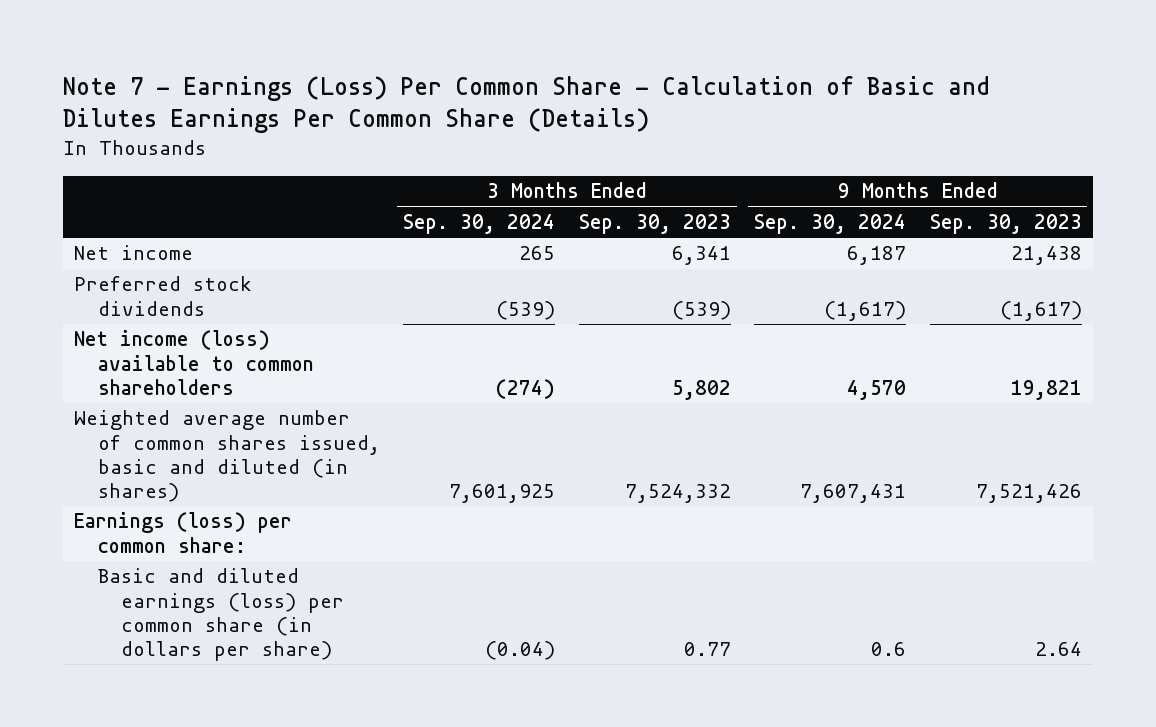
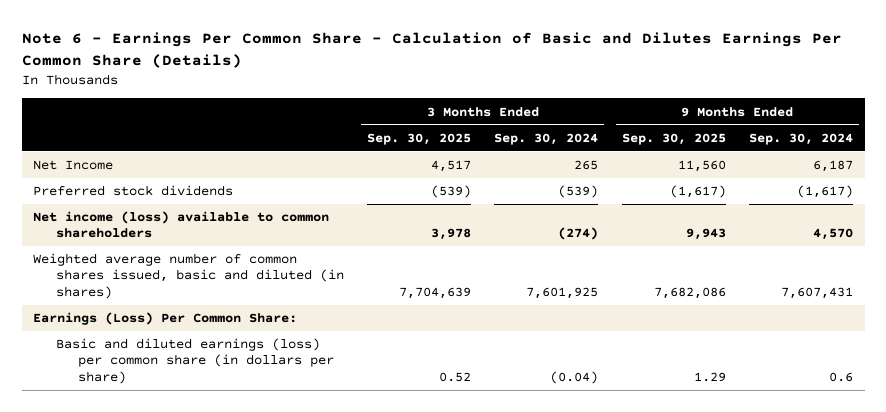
[62,75,990,134] Note 7 - Earnings (Loss) Per Common Share - Calculation of Basic and Dilutes Earnings Per Common Share (Details) -> [21,32,842,69] Note 6 - Earnings Per Common Share - Calculation of Basic and Dilutes Earnings Per Common Share (Details)
[578,213,731,234] Sep. 30, 2023 -> none
[929,213,1082,234] Sep. 30, 2023 -> none
none -> [367,132,472,145] Sep. 30, 2025
none -> [621,132,726,145] Sep. 30, 2025
[74,245,194,261] Net income -> [33,160,114,171] Net Income
[74,512,293,553] Earnings (loss) per common share: -> [33,312,298,326] Earnings (Loss) Per Common Share:

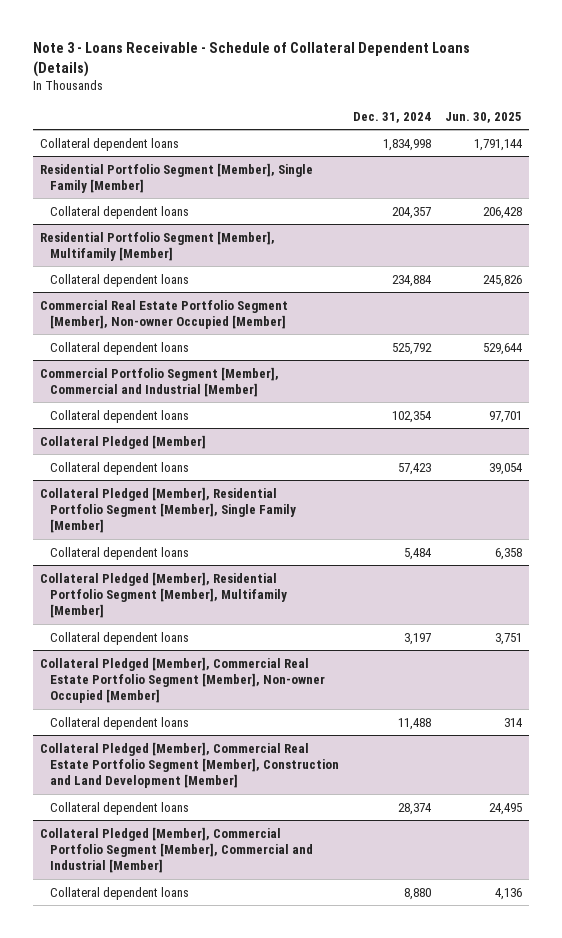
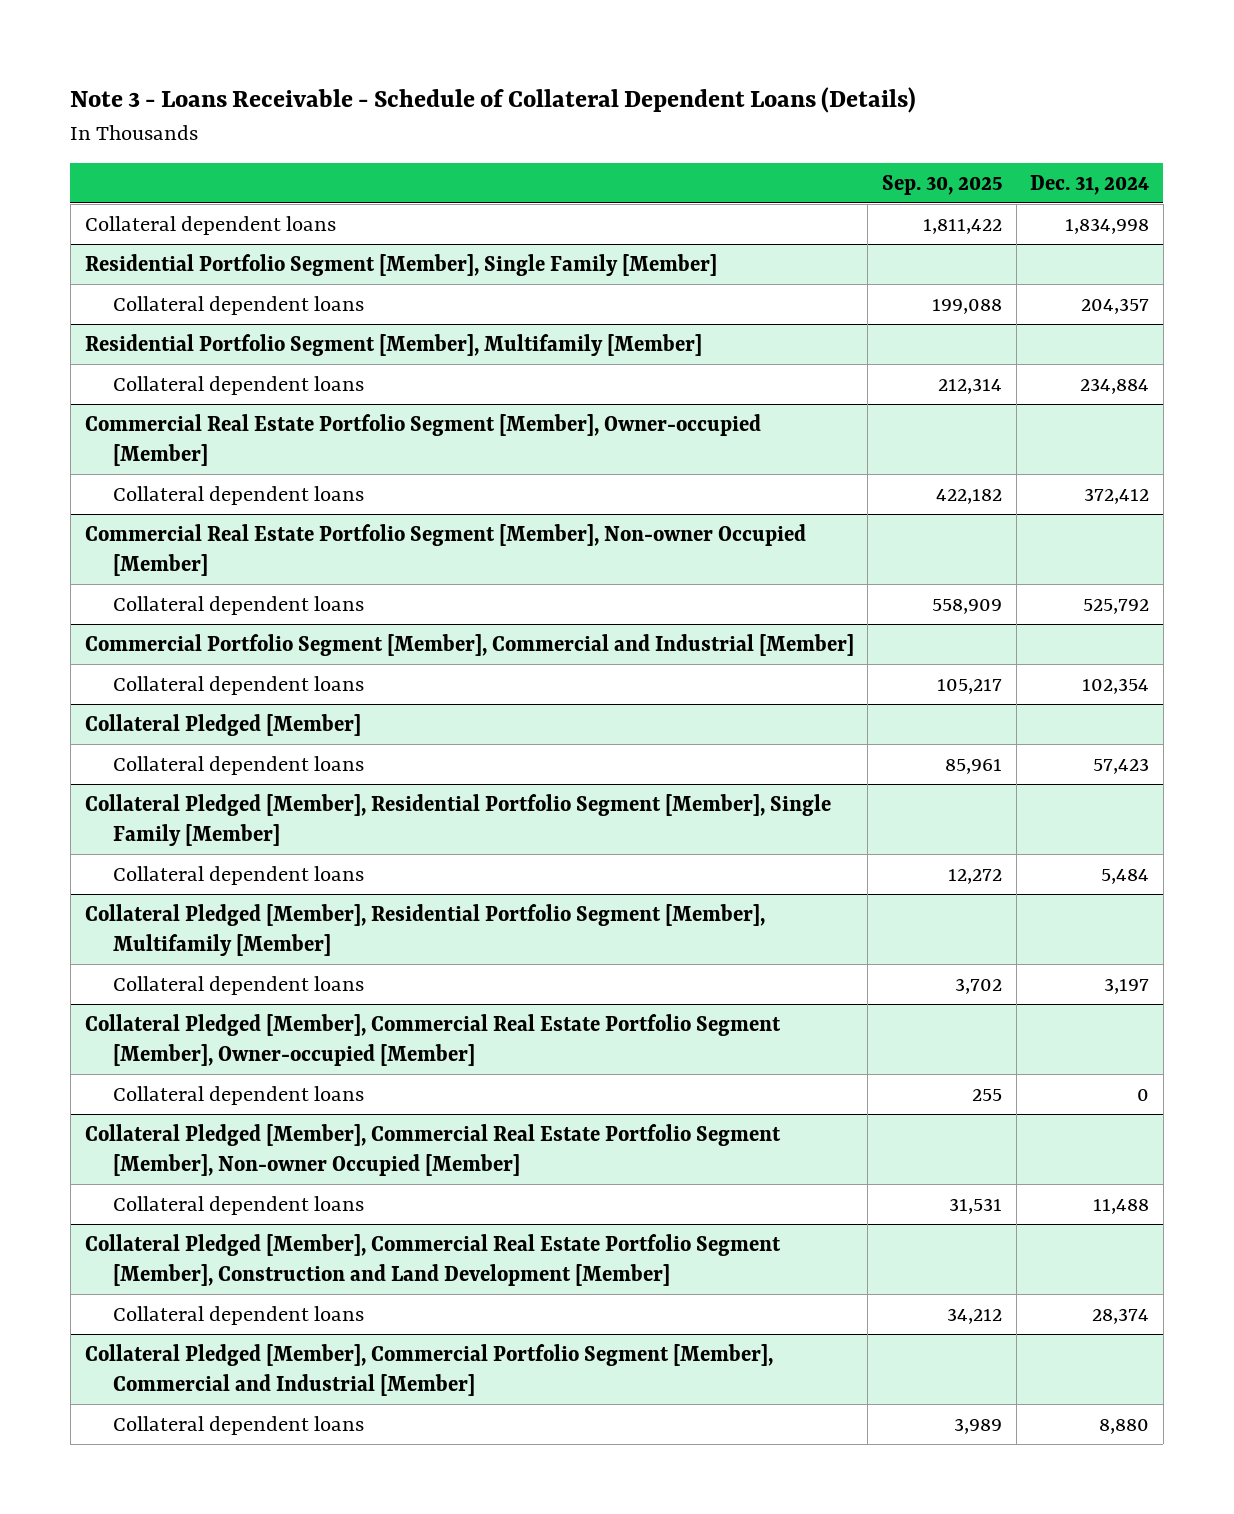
[445,111,523,123] Jun. 30, 2025 -> none
none -> [881,174,1002,195] Sep. 30, 2025
none -> [84,413,761,467] Commercial Real Estate Portfolio Segment [Member], Owner-occupied [Member]
none -> [113,485,365,505] Collateral dependent loans
none -> [84,1013,781,1067] Collateral Pledged [Member], Commercial Real Estate Portfolio Segment [Member], Owner-occupied [Member]
none -> [113,1085,365,1105] Collateral dependent loans

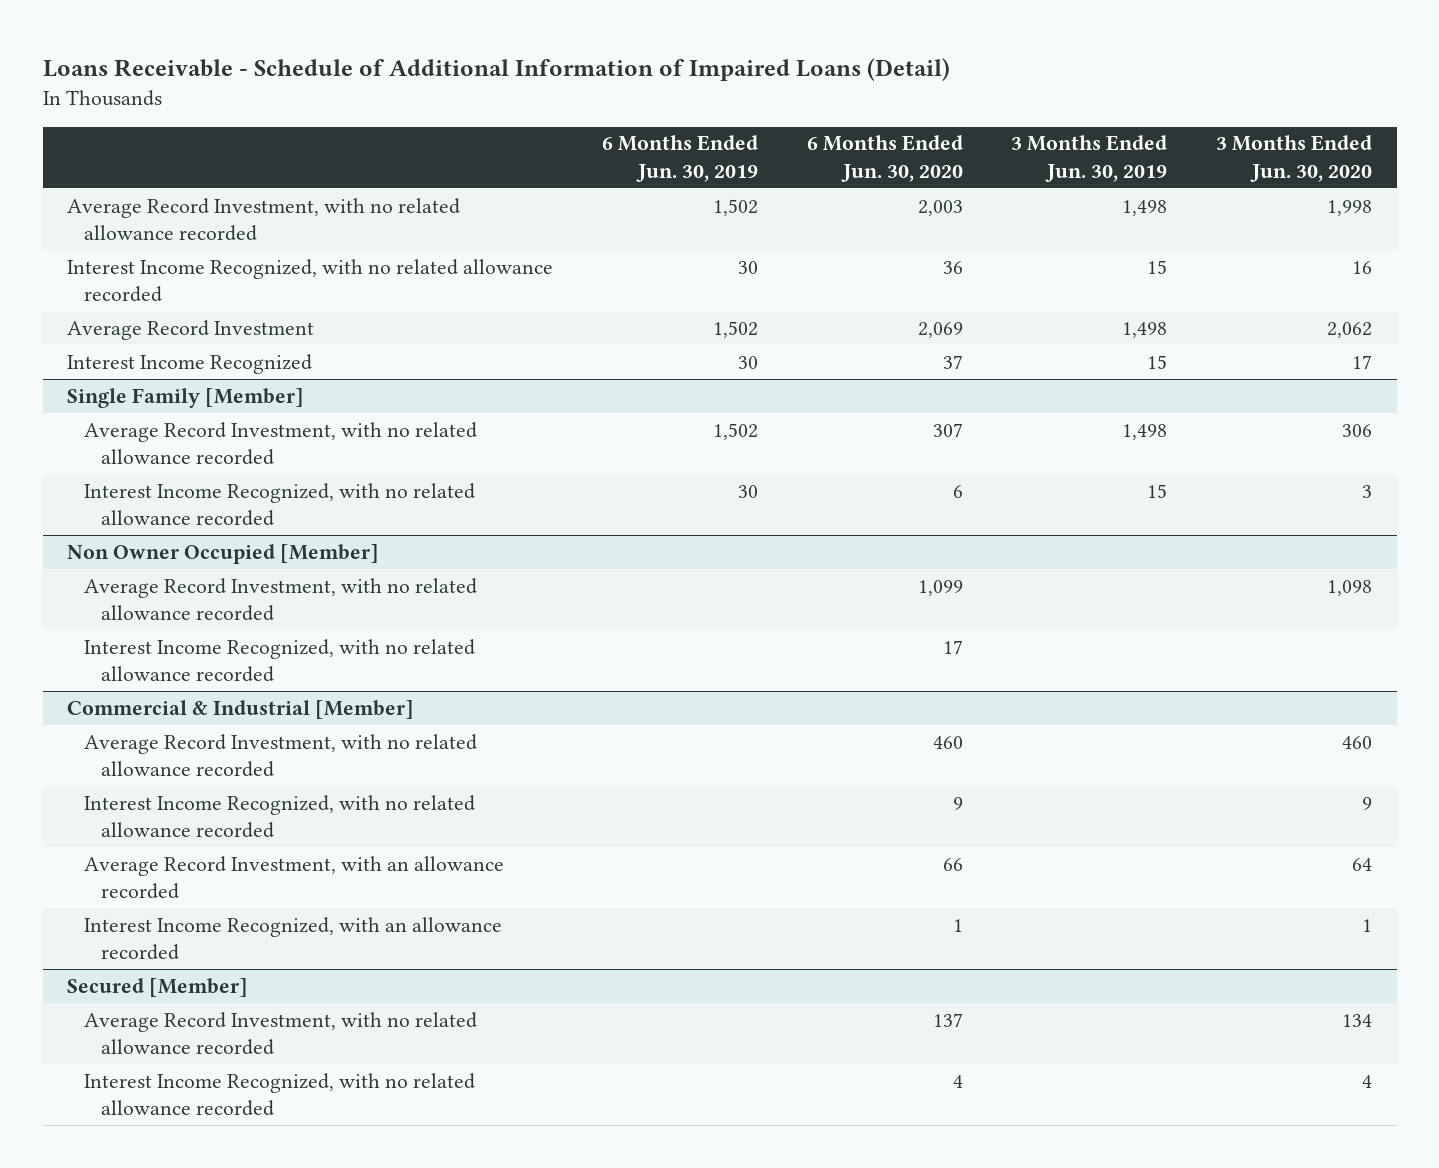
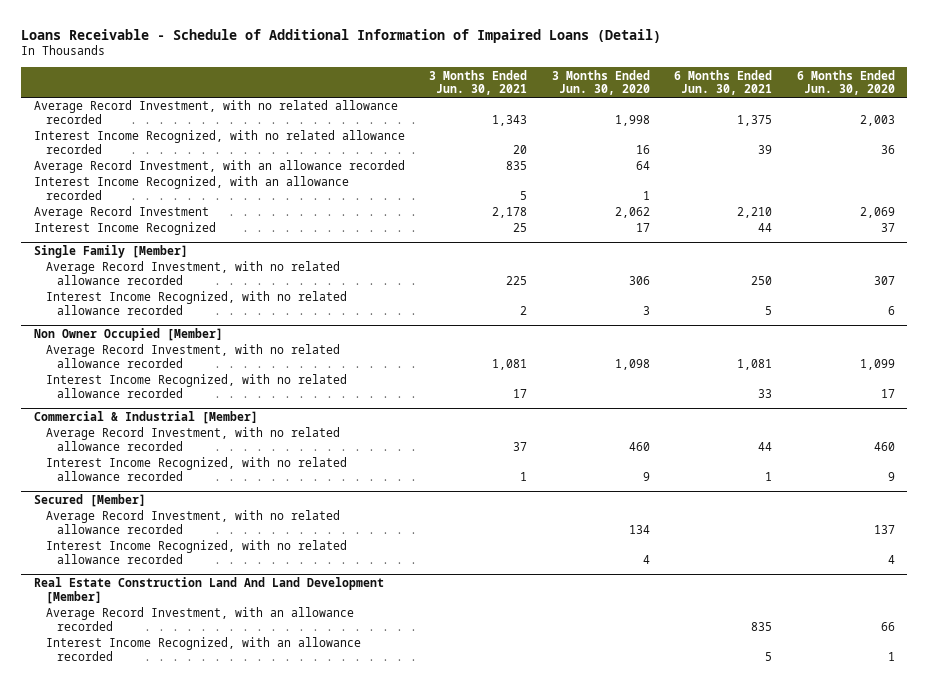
[601,135,758,182] 6 Months Ended Jun. 30, 2019 -> none
[1011,135,1168,182] 3 Months Ended Jun. 30, 2019 -> none
none -> [429,69,528,96] 3 Months Ended Jun. 30, 2021
none -> [674,69,773,96] 6 Months Ended Jun. 30, 2021
none -> [33,160,405,174] Average Record Investment, with an allowance recorded
none -> [33,176,349,201] Interest Income Recognized, with an allowance recorded
[83,855,504,900] Average Record Investment, with an allowance recorded -> none
[83,916,502,961] Interest Income Recognized, with an allowance recorded -> none
none -> [33,577,384,604] Real Estate Construction Land And Land Development [Member]
none -> [45,607,354,632] Average Record Investment, with an allowance recorded
none -> [45,637,361,662] Interest Income Recognized, with an allowance recorded

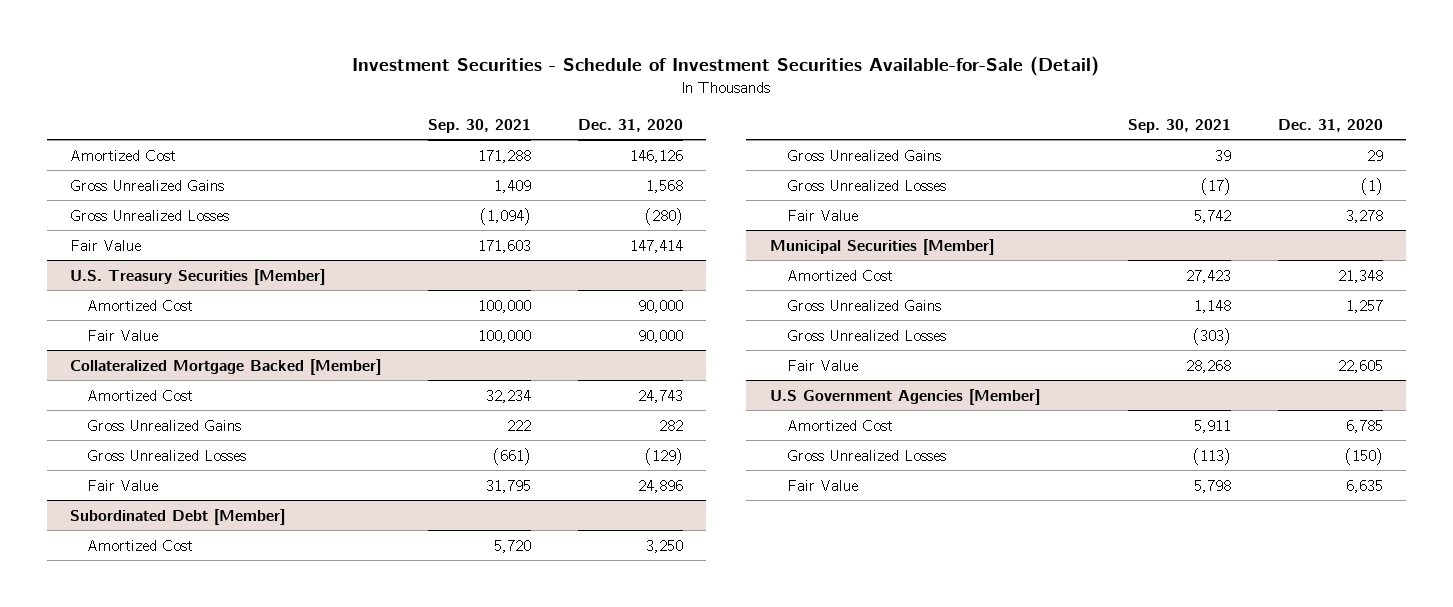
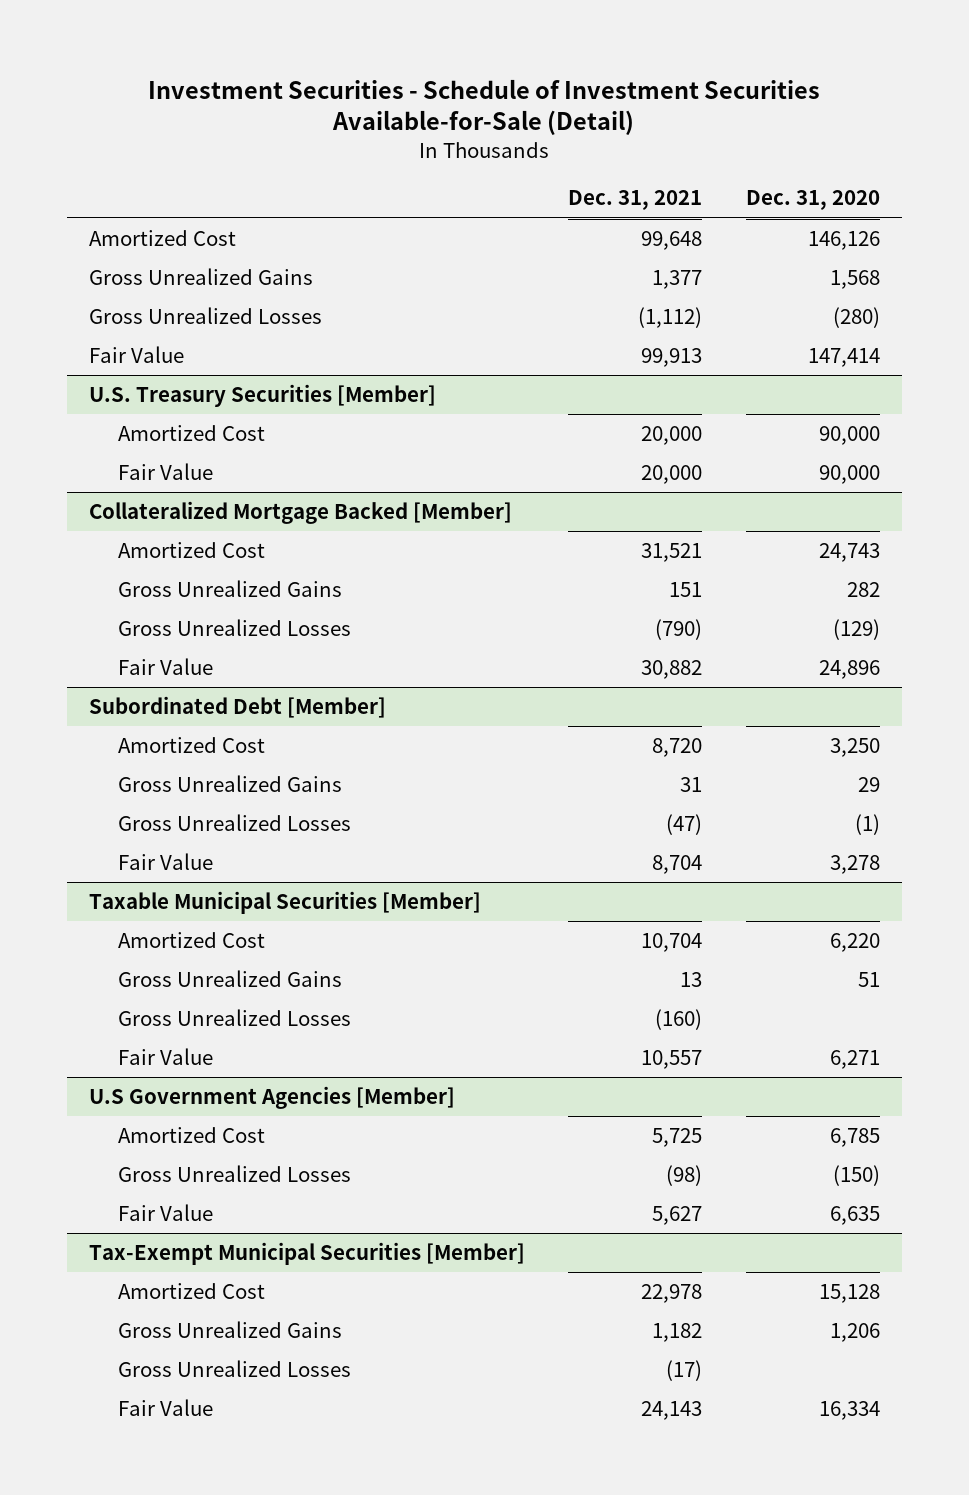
[427,118,531,133] Sep. 30, 2021 -> none
none -> [568,190,703,211] Dec. 31, 2021
[769,238,994,255] Municipal Securities [Member] -> [88,891,481,915] Taxable Municipal Securities [Member]
[1337,269,1383,283] 21,348 -> [829,933,880,953] 6,220
[1345,299,1383,313] 1,257 -> [857,972,880,988] 51
[1337,359,1383,373] 22,605 -> [829,1050,880,1070] 6,271
none -> [88,1242,525,1266] Tax-Exempt Municipal Securities [Member]
none -> [118,1283,266,1300] Amortized Cost
none -> [118,1321,343,1339] Gross Unrealized Gains
none -> [118,1360,352,1378] Gross Unrealized Losses
none -> [118,1399,214,1417] Fair Value

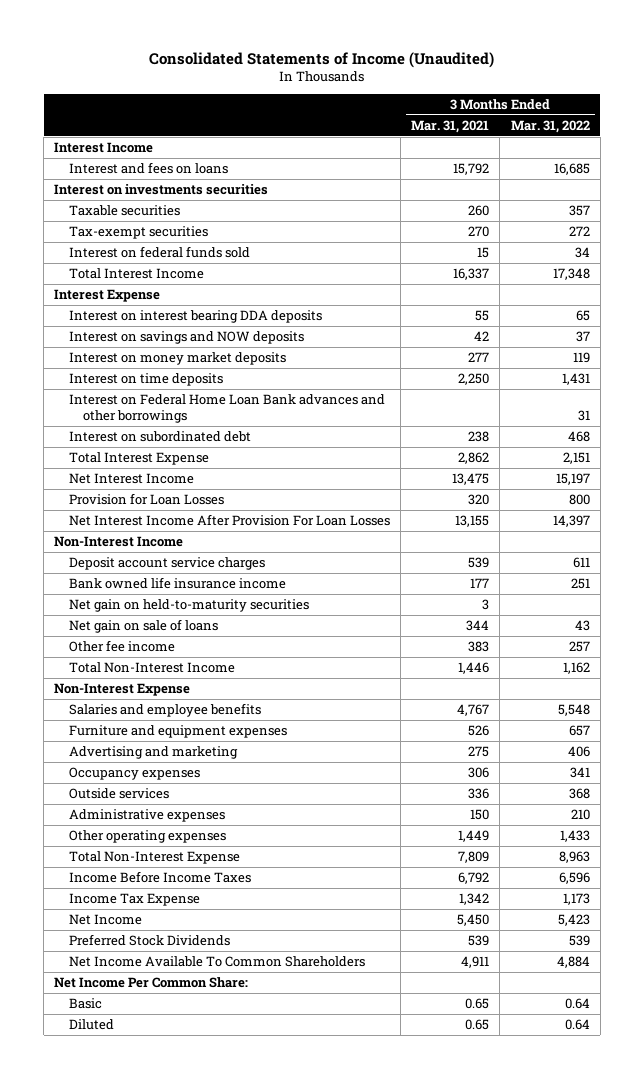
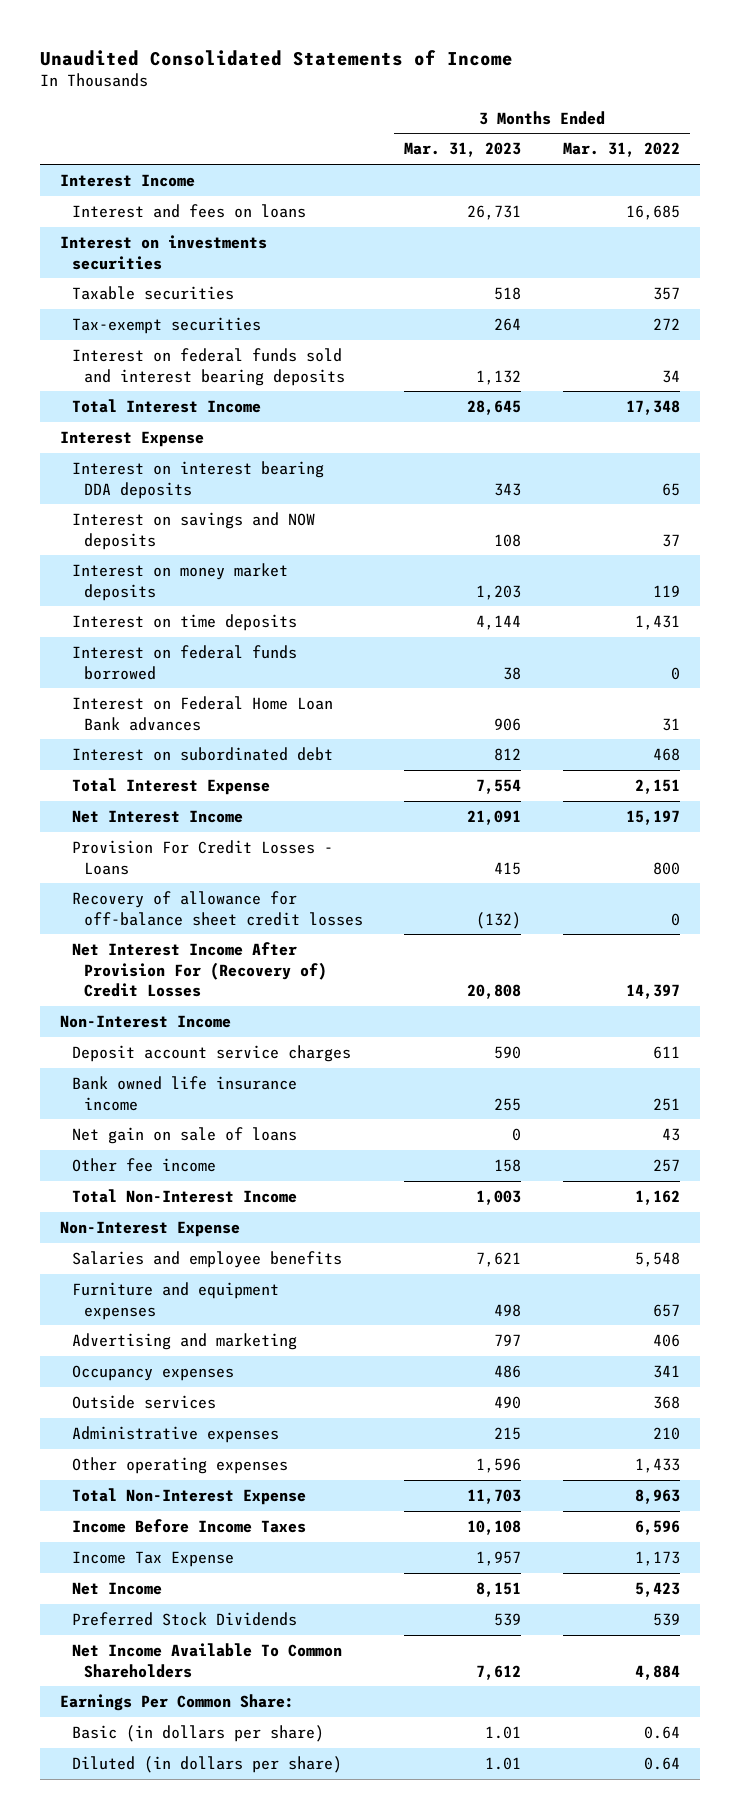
[148,51,494,68] Consolidated Statements of Income (Unaudited) -> [39,49,513,66] Unaudited Consolidated Statements of Income
[411,120,490,134] Mar. 31, 2021 -> none
none -> [404,142,522,158] Mar. 31, 2023
[68,246,250,259] Interest on federal funds sold -> [72,348,346,386] Interest on federal funds sold and interest bearing deposits
none -> [72,645,298,680] Interest on federal funds borrowed
[68,394,385,423] Interest on Federal Home Loan Bank advances and other borrowings -> [72,696,334,731] Interest on Federal Home Loan Bank advances
[68,493,224,506] Provision for Loan Losses -> [72,840,334,875] Provision For Credit Losses - Loans
none -> [72,891,364,926] Recovery of allowance for off-balance sheet credit losses
[68,514,390,527] Net Interest Income After Provision For Loan Losses -> [72,942,328,998] Net Interest Income After Provision For (Recovery of) Credit Losses
[68,599,309,613] Net gain on held-to-maturity securities -> none
[54,977,249,989] Net Income Per Common Share: -> [60,1694,295,1712] Earnings Per Common Share:
[68,998,102,1010] Basic -> [72,1725,325,1743] Basic (in dollars per share)
[68,1019,114,1031] Diluted -> [72,1756,343,1774] Diluted (in dollars per share)

